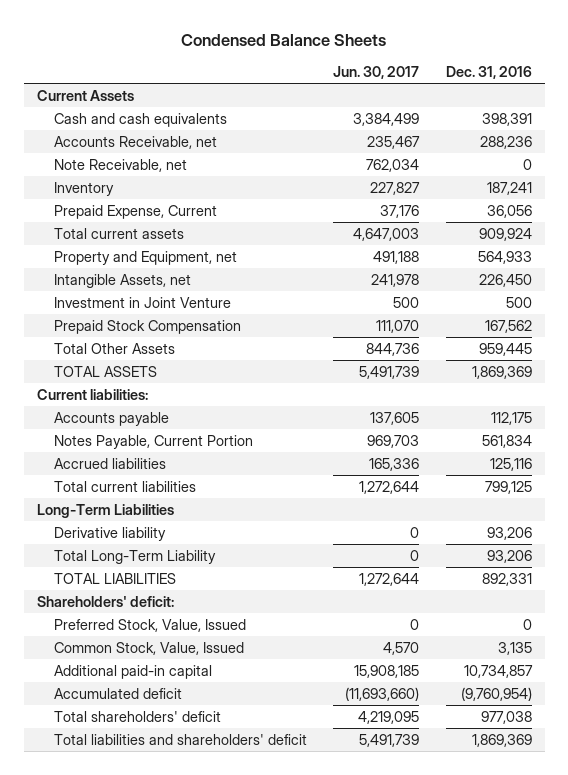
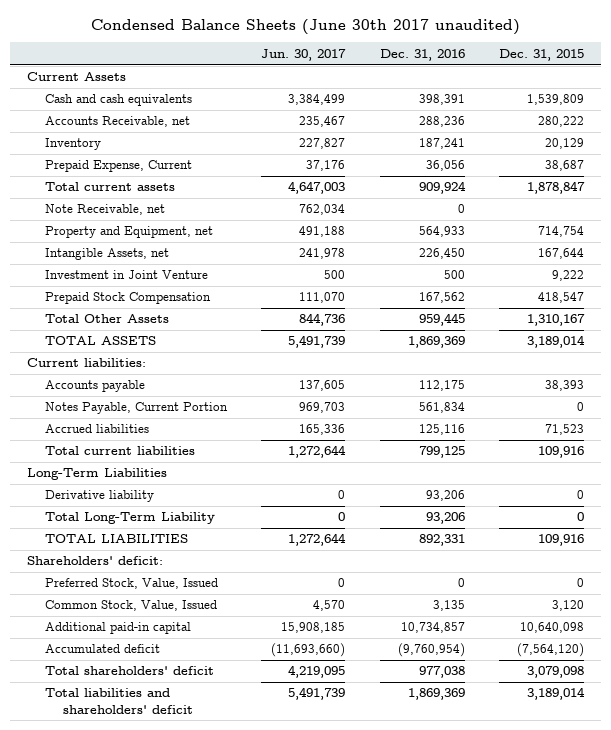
[181,33,387,46] Condensed Balance Sheets -> [90,18,520,35] Condensed Balance Sheets (June 30th 2017 unaudited)
none -> [498,48,584,61] Dec. 31, 2015
[53,158,187,172] Note Receivable, net -> [45,204,166,216] Note Receivable, net

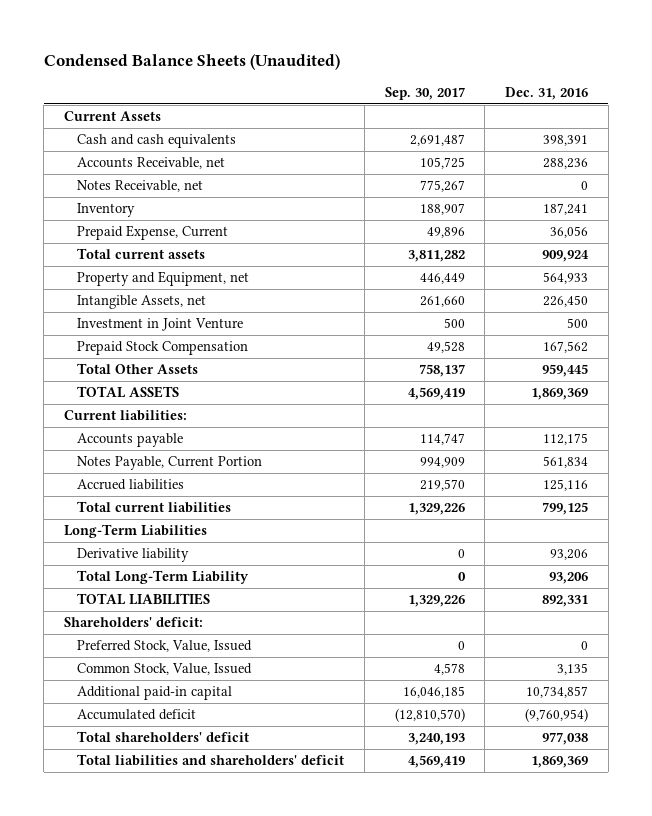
[90,18,520,35] Condensed Balance Sheets (June 30th 2017 unaudited) -> [43,54,340,71] Condensed Balance Sheets (Unaudited)
[261,48,347,61] Jun. 30, 2017 -> none
[498,48,584,61] Dec. 31, 2015 -> none
none -> [384,87,465,101] Sep. 30, 2017
none -> [77,180,204,193] Notes Receivable, net
[45,204,166,216] Note Receivable, net -> none

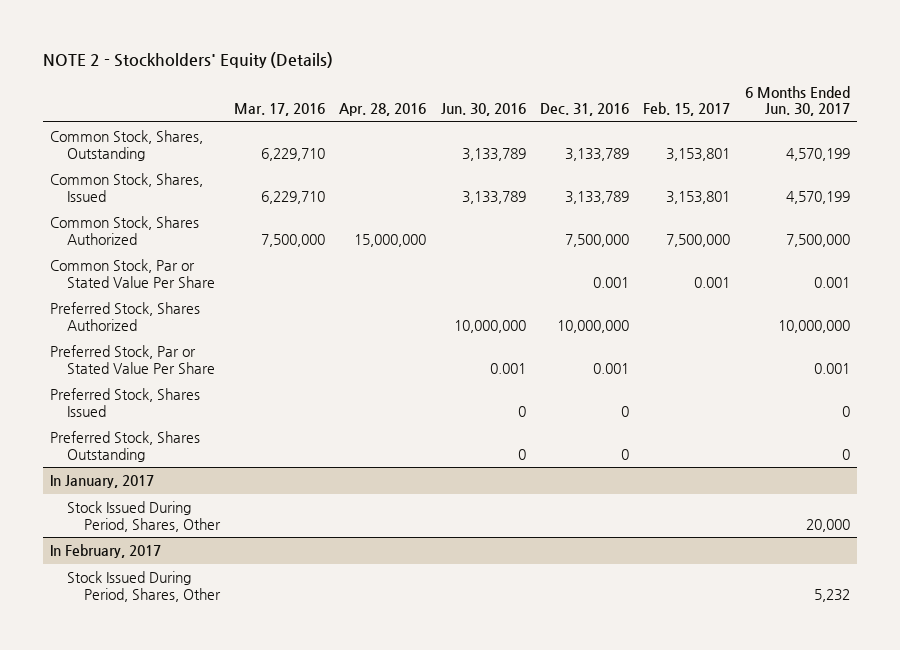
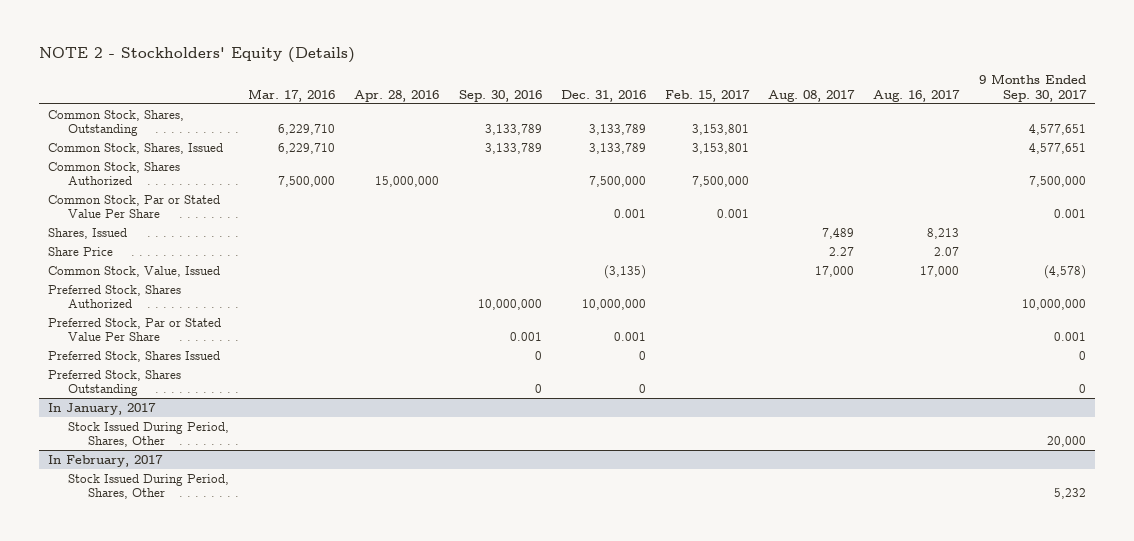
[440,103,526,117] Jun. 30, 2016 -> none
[744,85,850,117] 6 Months Ended Jun. 30, 2017 -> none
none -> [458,89,542,102] Sep. 30, 2016
none -> [768,89,856,102] Aug. 08, 2017
none -> [873,89,961,102] Aug. 16, 2017
none -> [978,74,1087,102] 9 Months Ended Sep. 30, 2017
none -> [48,227,128,239] Shares, Issued
none -> [48,246,114,256] Share Price
none -> [48,265,221,277] Common Stock, Value, Issued

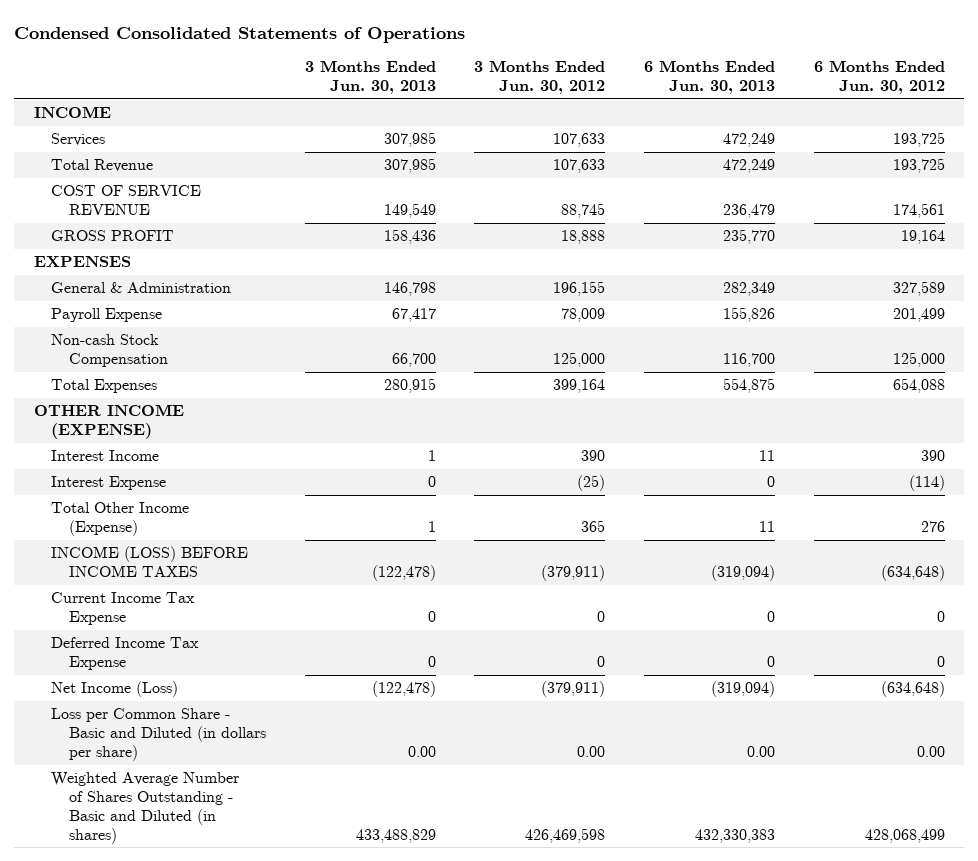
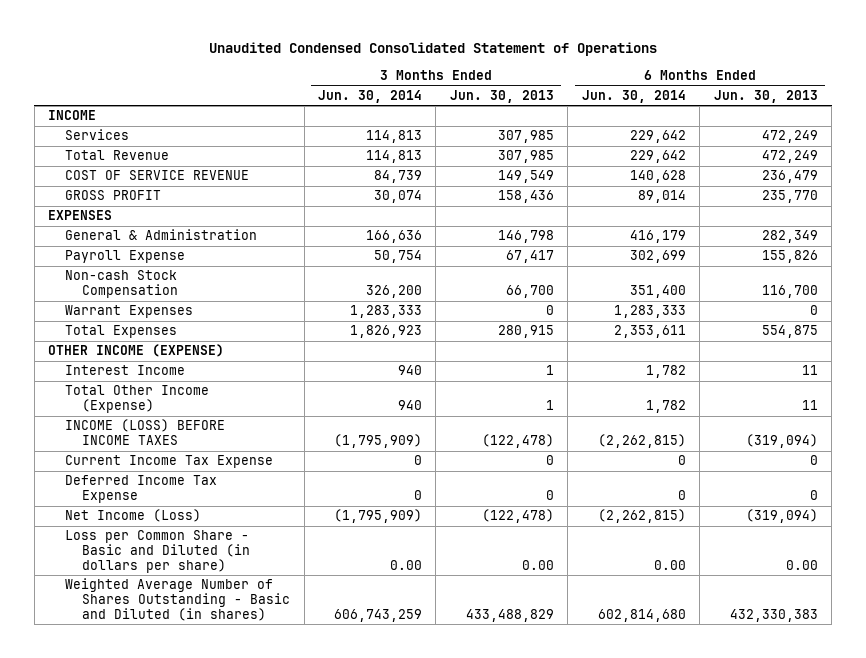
[14,26,466,43] Condensed Consolidated Statements of Operations -> [208,42,657,57] Unaudited Condensed Consolidated Statement of Operations
[474,60,606,95] 3 Months Ended Jun. 30, 2012 -> none
[813,60,945,95] 6 Months Ended Jun. 30, 2012 -> none
none -> [317,90,422,104] Jun. 30, 2014
none -> [581,90,686,104] Jun. 30, 2014
none -> [65,305,194,319] Warrant Expenses
[51,476,167,491] Interest Expense -> none

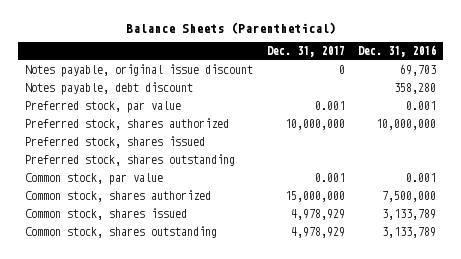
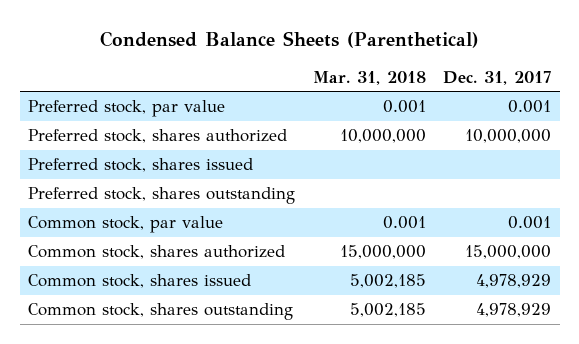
[125,21,336,34] Balance Sheets (Parenthetical) -> [99,30,479,48] Condensed Balance Sheets (Parenthetical)
[358,45,437,58] Dec. 31, 2016 -> none
none -> [312,70,426,85] Mar. 31, 2018
[25,64,254,78] Notes payable, original issue discount -> none
[25,82,194,96] Notes payable, debt discount -> none

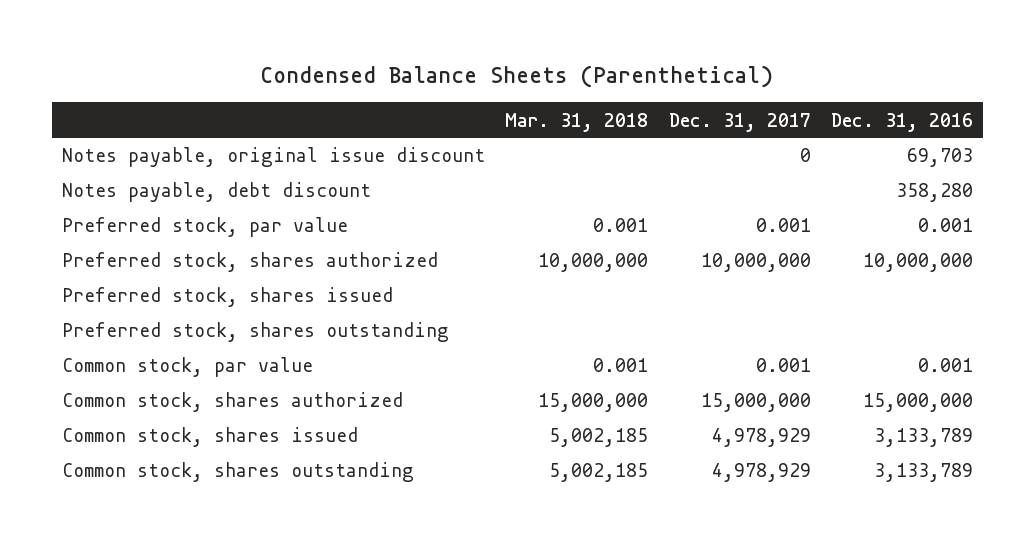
none -> [830,112,973,132] Dec. 31, 2016
none -> [62,147,486,168] Notes payable, original issue discount
none -> [62,182,372,203] Notes payable, debt discount

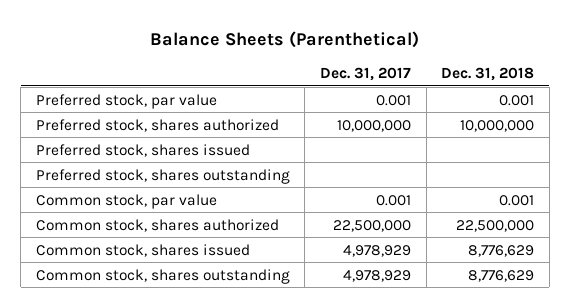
[260,64,774,88] Condensed Balance Sheets (Parenthetical) -> [149,30,419,48] Balance Sheets (Parenthetical)
[505,112,649,132] Mar. 31, 2018 -> none
[830,112,973,132] Dec. 31, 2016 -> none
none -> [441,67,535,82] Dec. 31, 2018
[62,147,486,168] Notes payable, original issue discount -> none
[62,182,372,203] Notes payable, debt discount -> none
[700,393,811,413] 15,000,000 -> [332,219,411,232] 22,500,000

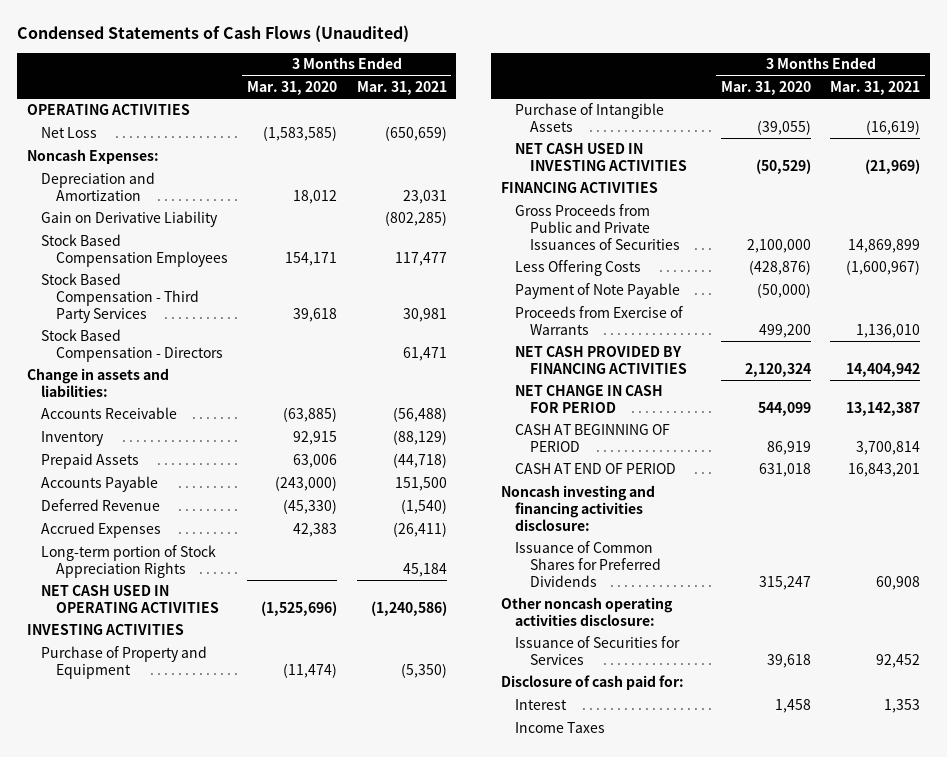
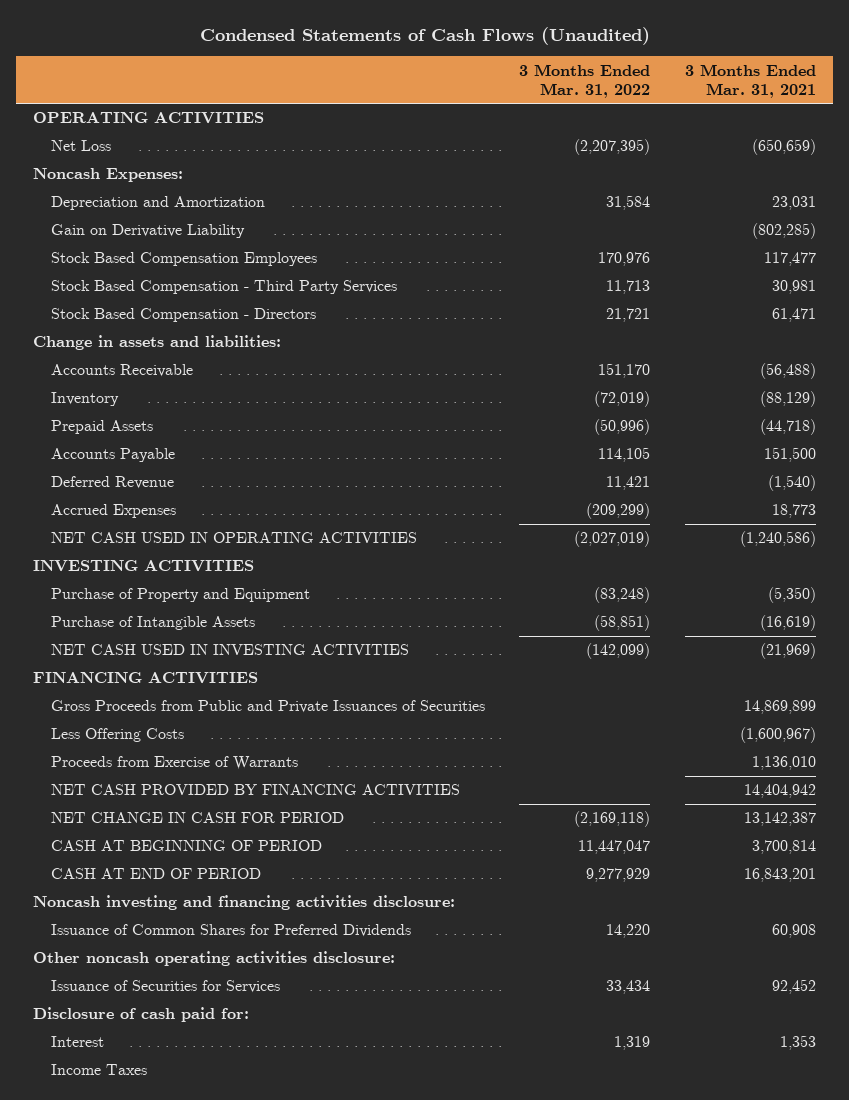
[247,81,338,96] Mar. 31, 2020 -> none
none -> [519,63,651,99] 3 Months Ended Mar. 31, 2022
[41,545,217,579] Long-term portion of Stock Appreciation Rights -> none
[392,522,447,538] (26,411) -> [771,504,816,519] 18,773
[515,283,681,300] Payment of Note Payable -> none

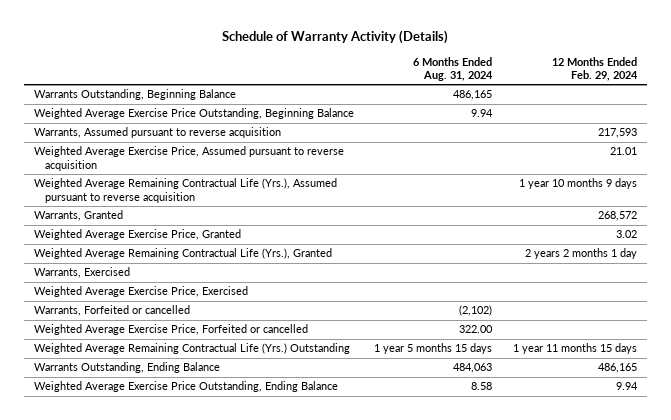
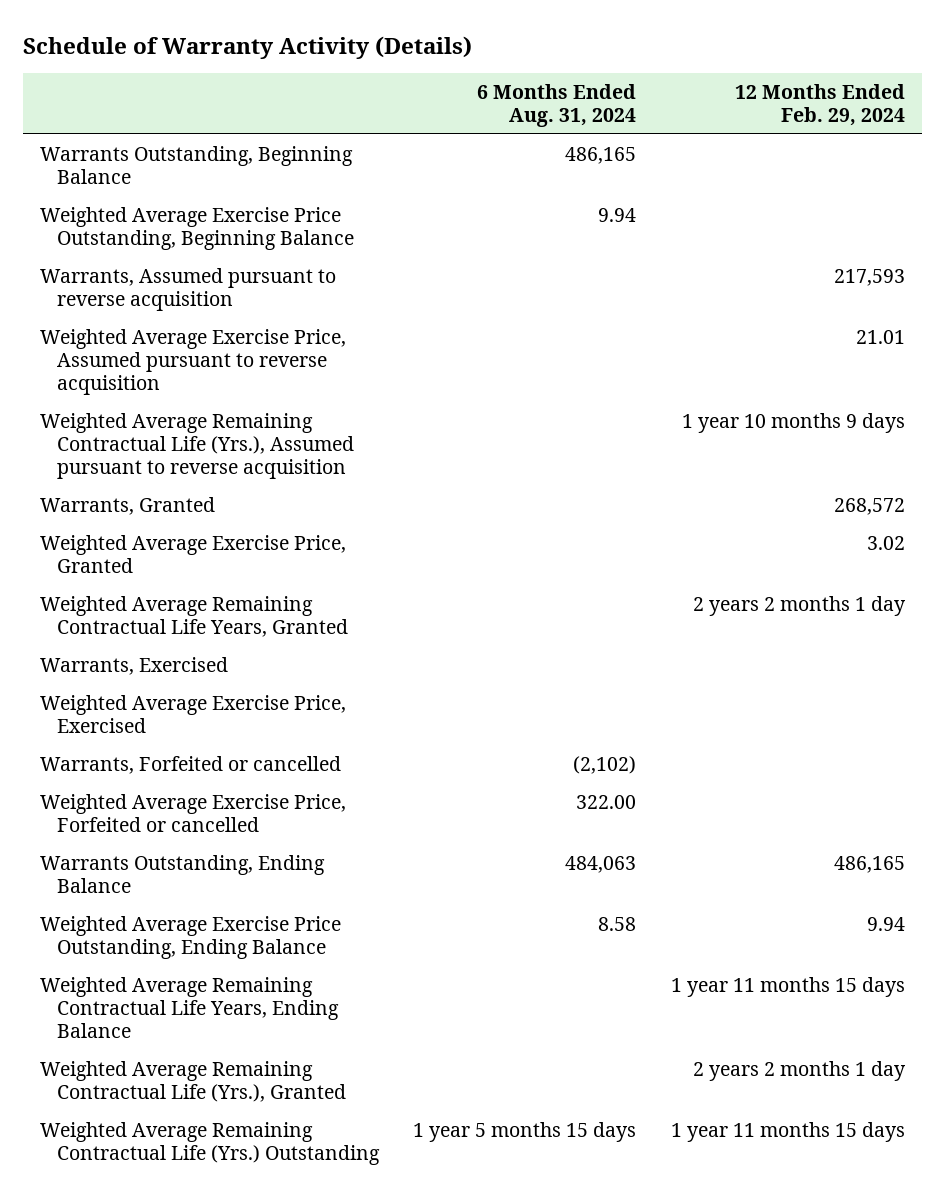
none -> [40,595,348,637] Weighted Average Remaining Contractual Life Years, Granted
none -> [40,976,339,1038] Weighted Average Remaining Contractual Life Years, Ending Balance
[33,248,332,260] Weighted Average Remaining Contractual Life (Yrs.), Granted -> [40,1060,346,1102] Weighted Average Remaining Contractual Life (Yrs.), Granted
[33,343,350,355] Weighted Average Remaining Contractual Life (Yrs.) Outstanding -> [40,1121,380,1165] Weighted Average Remaining Contractual Life (Yrs.) Outstanding

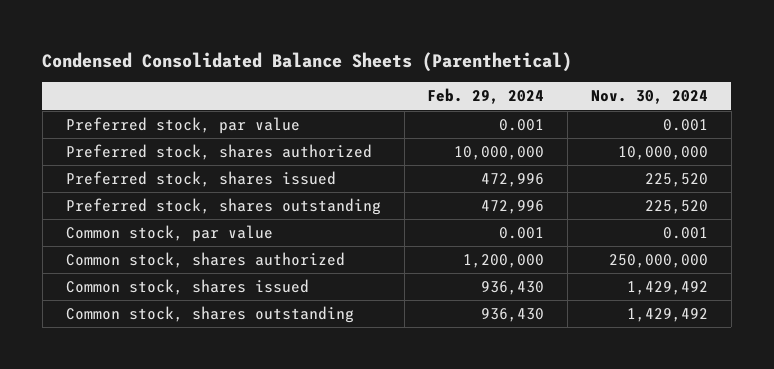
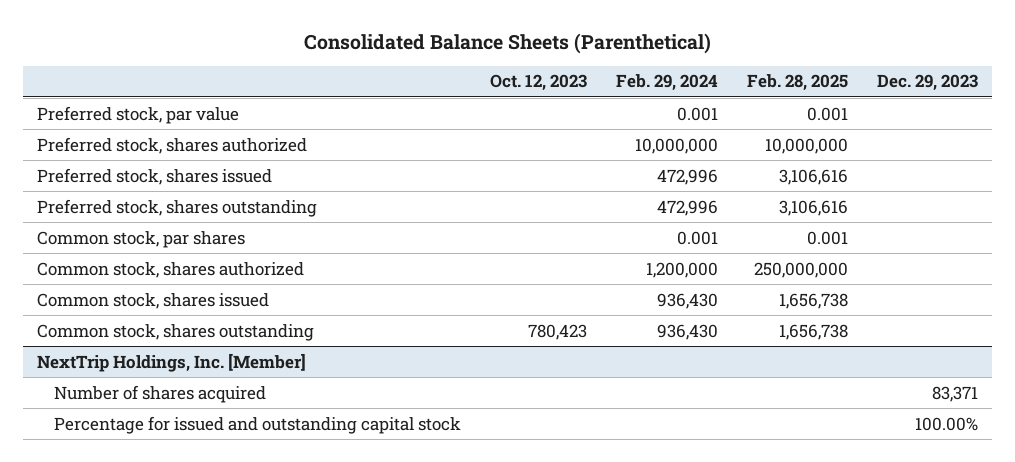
[42,51,573,72] Condensed Consolidated Balance Sheets (Parenthetical) -> [303,32,711,54] Consolidated Balance Sheets (Parenthetical)
[591,90,709,105] Nov. 30, 2024 -> none
none -> [490,74,588,92] Oct. 12, 2023
none -> [746,74,848,92] Feb. 28, 2025
none -> [876,74,978,92] Dec. 29, 2023
[65,225,273,243] Common stock, par value -> [37,230,246,248] Common stock, par shares
none -> [37,352,307,372] NextTrip Holdings, Inc. [Member]
none -> [54,384,267,403] Number of shares acquired
none -> [54,415,462,434] Percentage for issued and outstanding capital stock

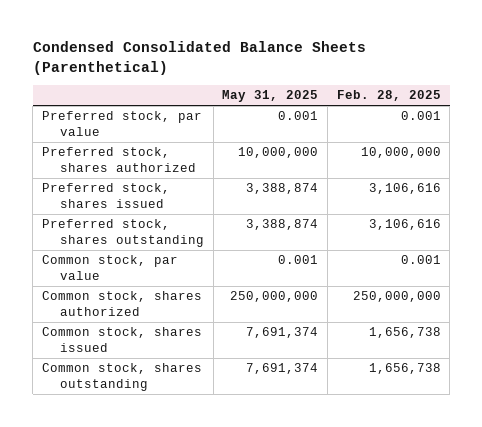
[303,32,711,54] Consolidated Balance Sheets (Parenthetical) -> [32,41,366,76] Condensed Consolidated Balance Sheets (Parenthetical)
[490,74,588,92] Oct. 12, 2023 -> none
[615,74,718,92] Feb. 29, 2024 -> none
[876,74,978,92] Dec. 29, 2023 -> none
none -> [222,90,319,103] May 31, 2025
[37,230,246,248] Common stock, par shares -> [41,255,178,280] Common stock, par value
[37,352,307,372] NextTrip Holdings, Inc. [Member] -> none
[54,384,267,403] Number of shares acquired -> none
[54,415,462,434] Percentage for issued and outstanding capital stock -> none

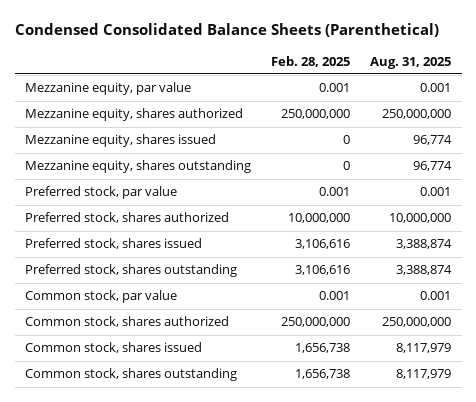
[222,90,319,103] May 31, 2025 -> none
none -> [370,56,452,69] Aug. 31, 2025
none -> [24,82,191,96] Mezzanine equity, par value
none -> [24,108,243,122] Mezzanine equity, shares authorized
none -> [24,134,216,148] Mezzanine equity, shares issued
none -> [24,160,251,174] Mezzanine equity, shares outstanding

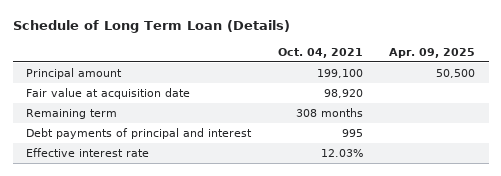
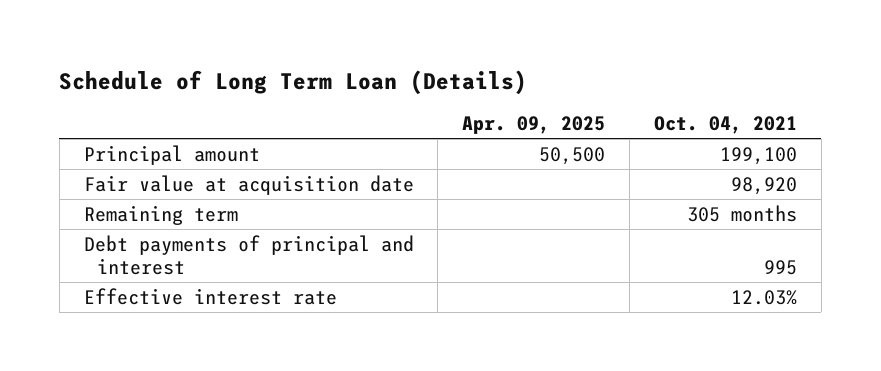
[295,108,363,118] 308 months -> [687,204,798,222] 305 months

